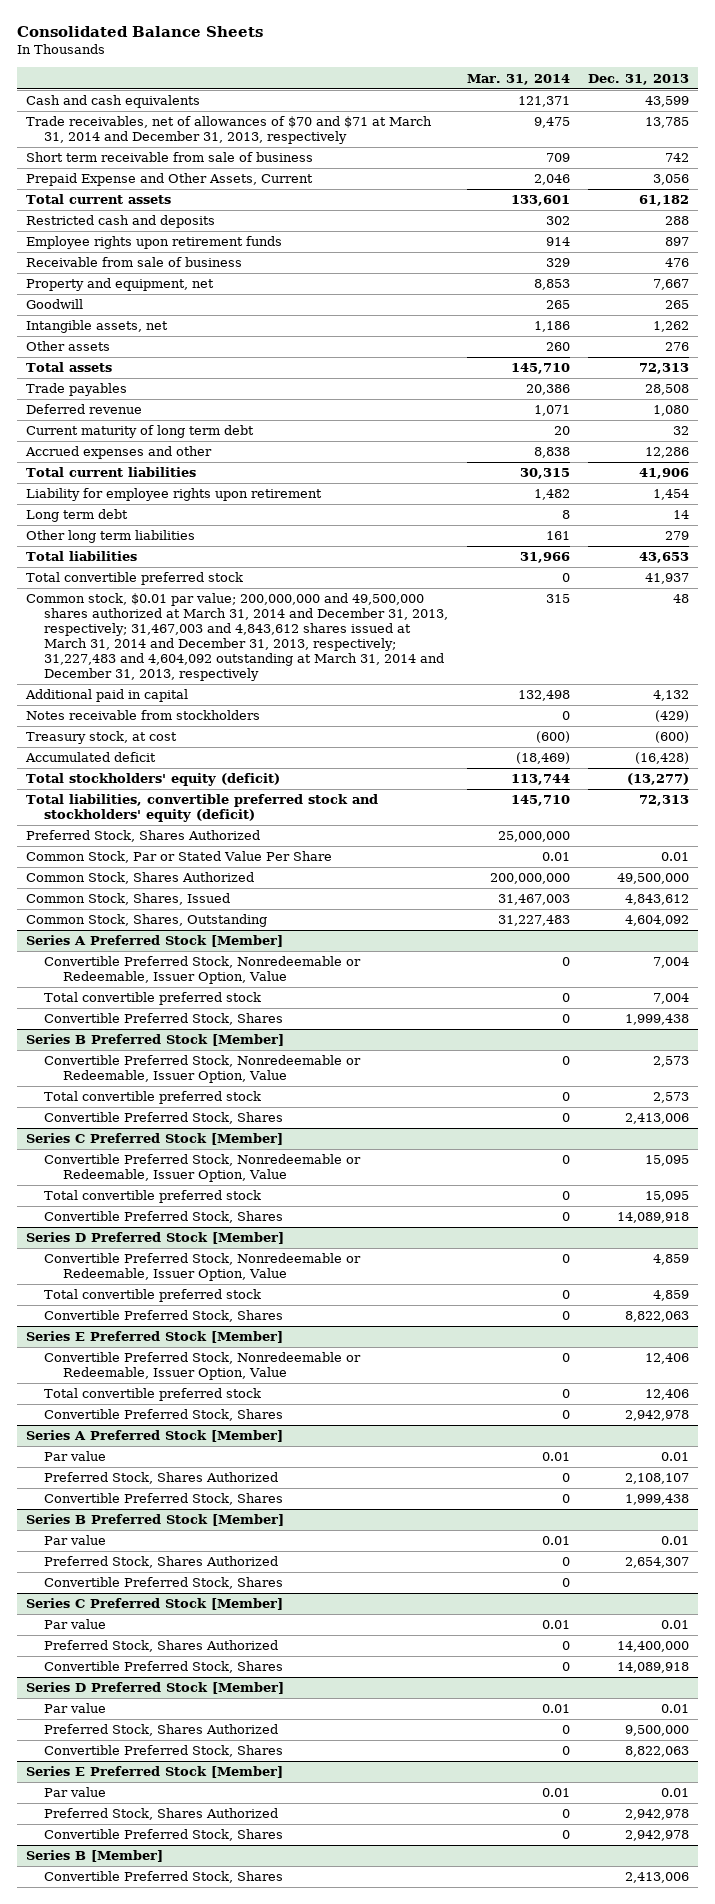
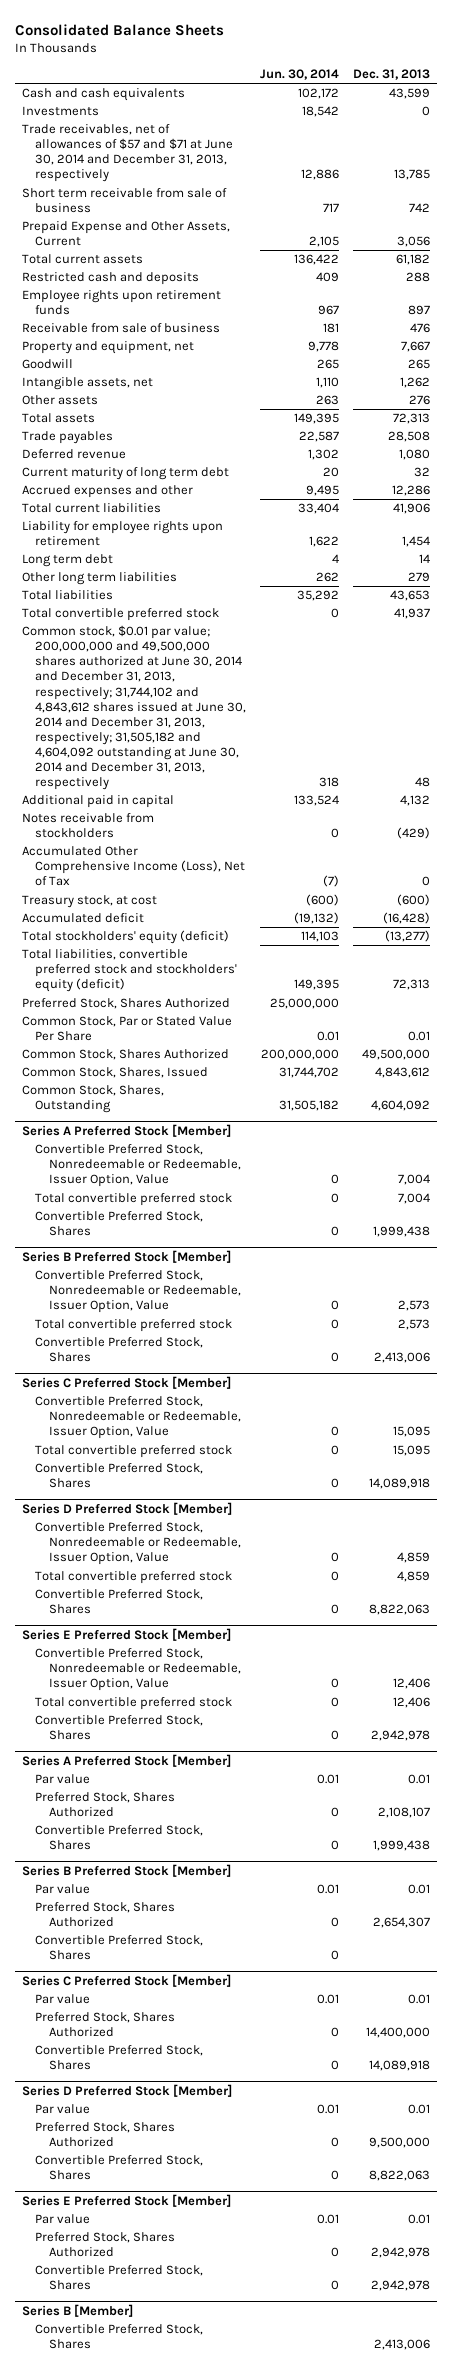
[466,73,570,85] Mar. 31, 2014 -> none
none -> [260,69,340,81] Jun. 30, 2014
none -> [21,106,99,117] Investments
[26,116,433,145] Trade receivables, net of allowances of $70 and $71 at March 31, 2014 and December 31, 2013, respectively -> [21,124,234,183] Trade receivables, net of allowances of $57 and $71 at June 30, 2014 and December 31, 2013, respectively
[26,593,449,681] Common stock, $0.01 par value; 200,000,000 and 49,500,000 shares authorized at March 31, 2014 and December 31, 2013, respectively; 31,467,003 and 4,843,612 shares issued at March 31, 2014 and December 31, 2013, respectively; 31,227,483 and 4,604,092 outstanding at March 31, 2014 and December 31, 2013, respectively -> [21,625,247,790] Common stock, $0.01 par value; 200,000,000 and 49,500,000 shares authorized at June 30, 2014 and December 31, 2013, respectively; 31,744,102 and 4,843,612 shares issued at June 30, 2014 and December 31, 2013, respectively; 31,505,182 and 4,604,092 outstanding at June 30, 2014 and December 31, 2013, respectively
none -> [21,846,246,887] Accumulated Other Comprehensive Income (Loss), Net of Tax

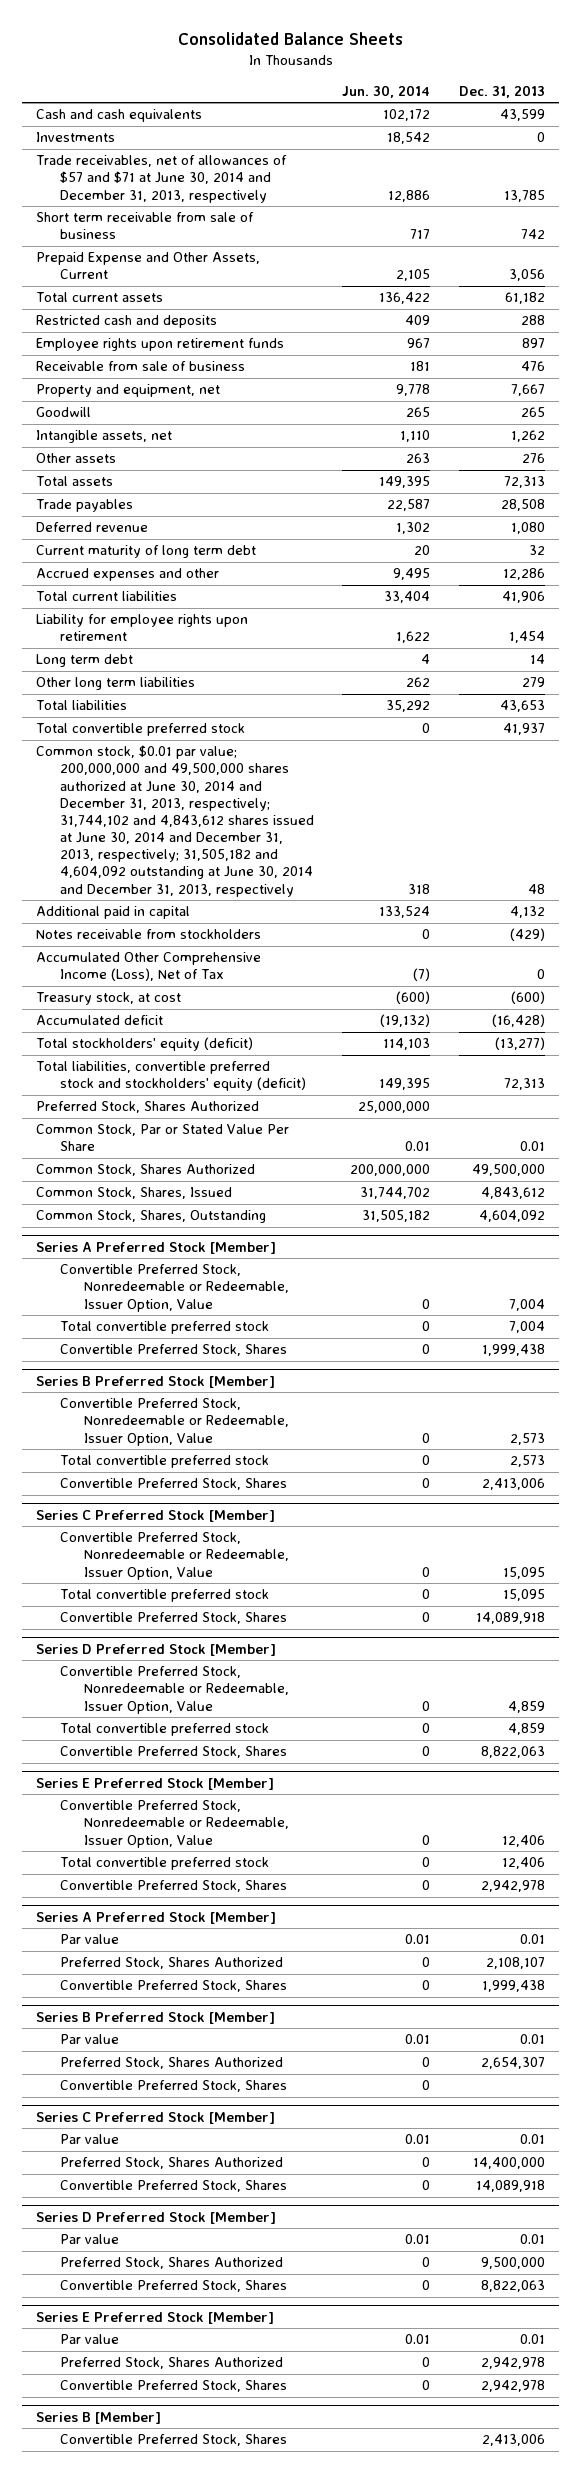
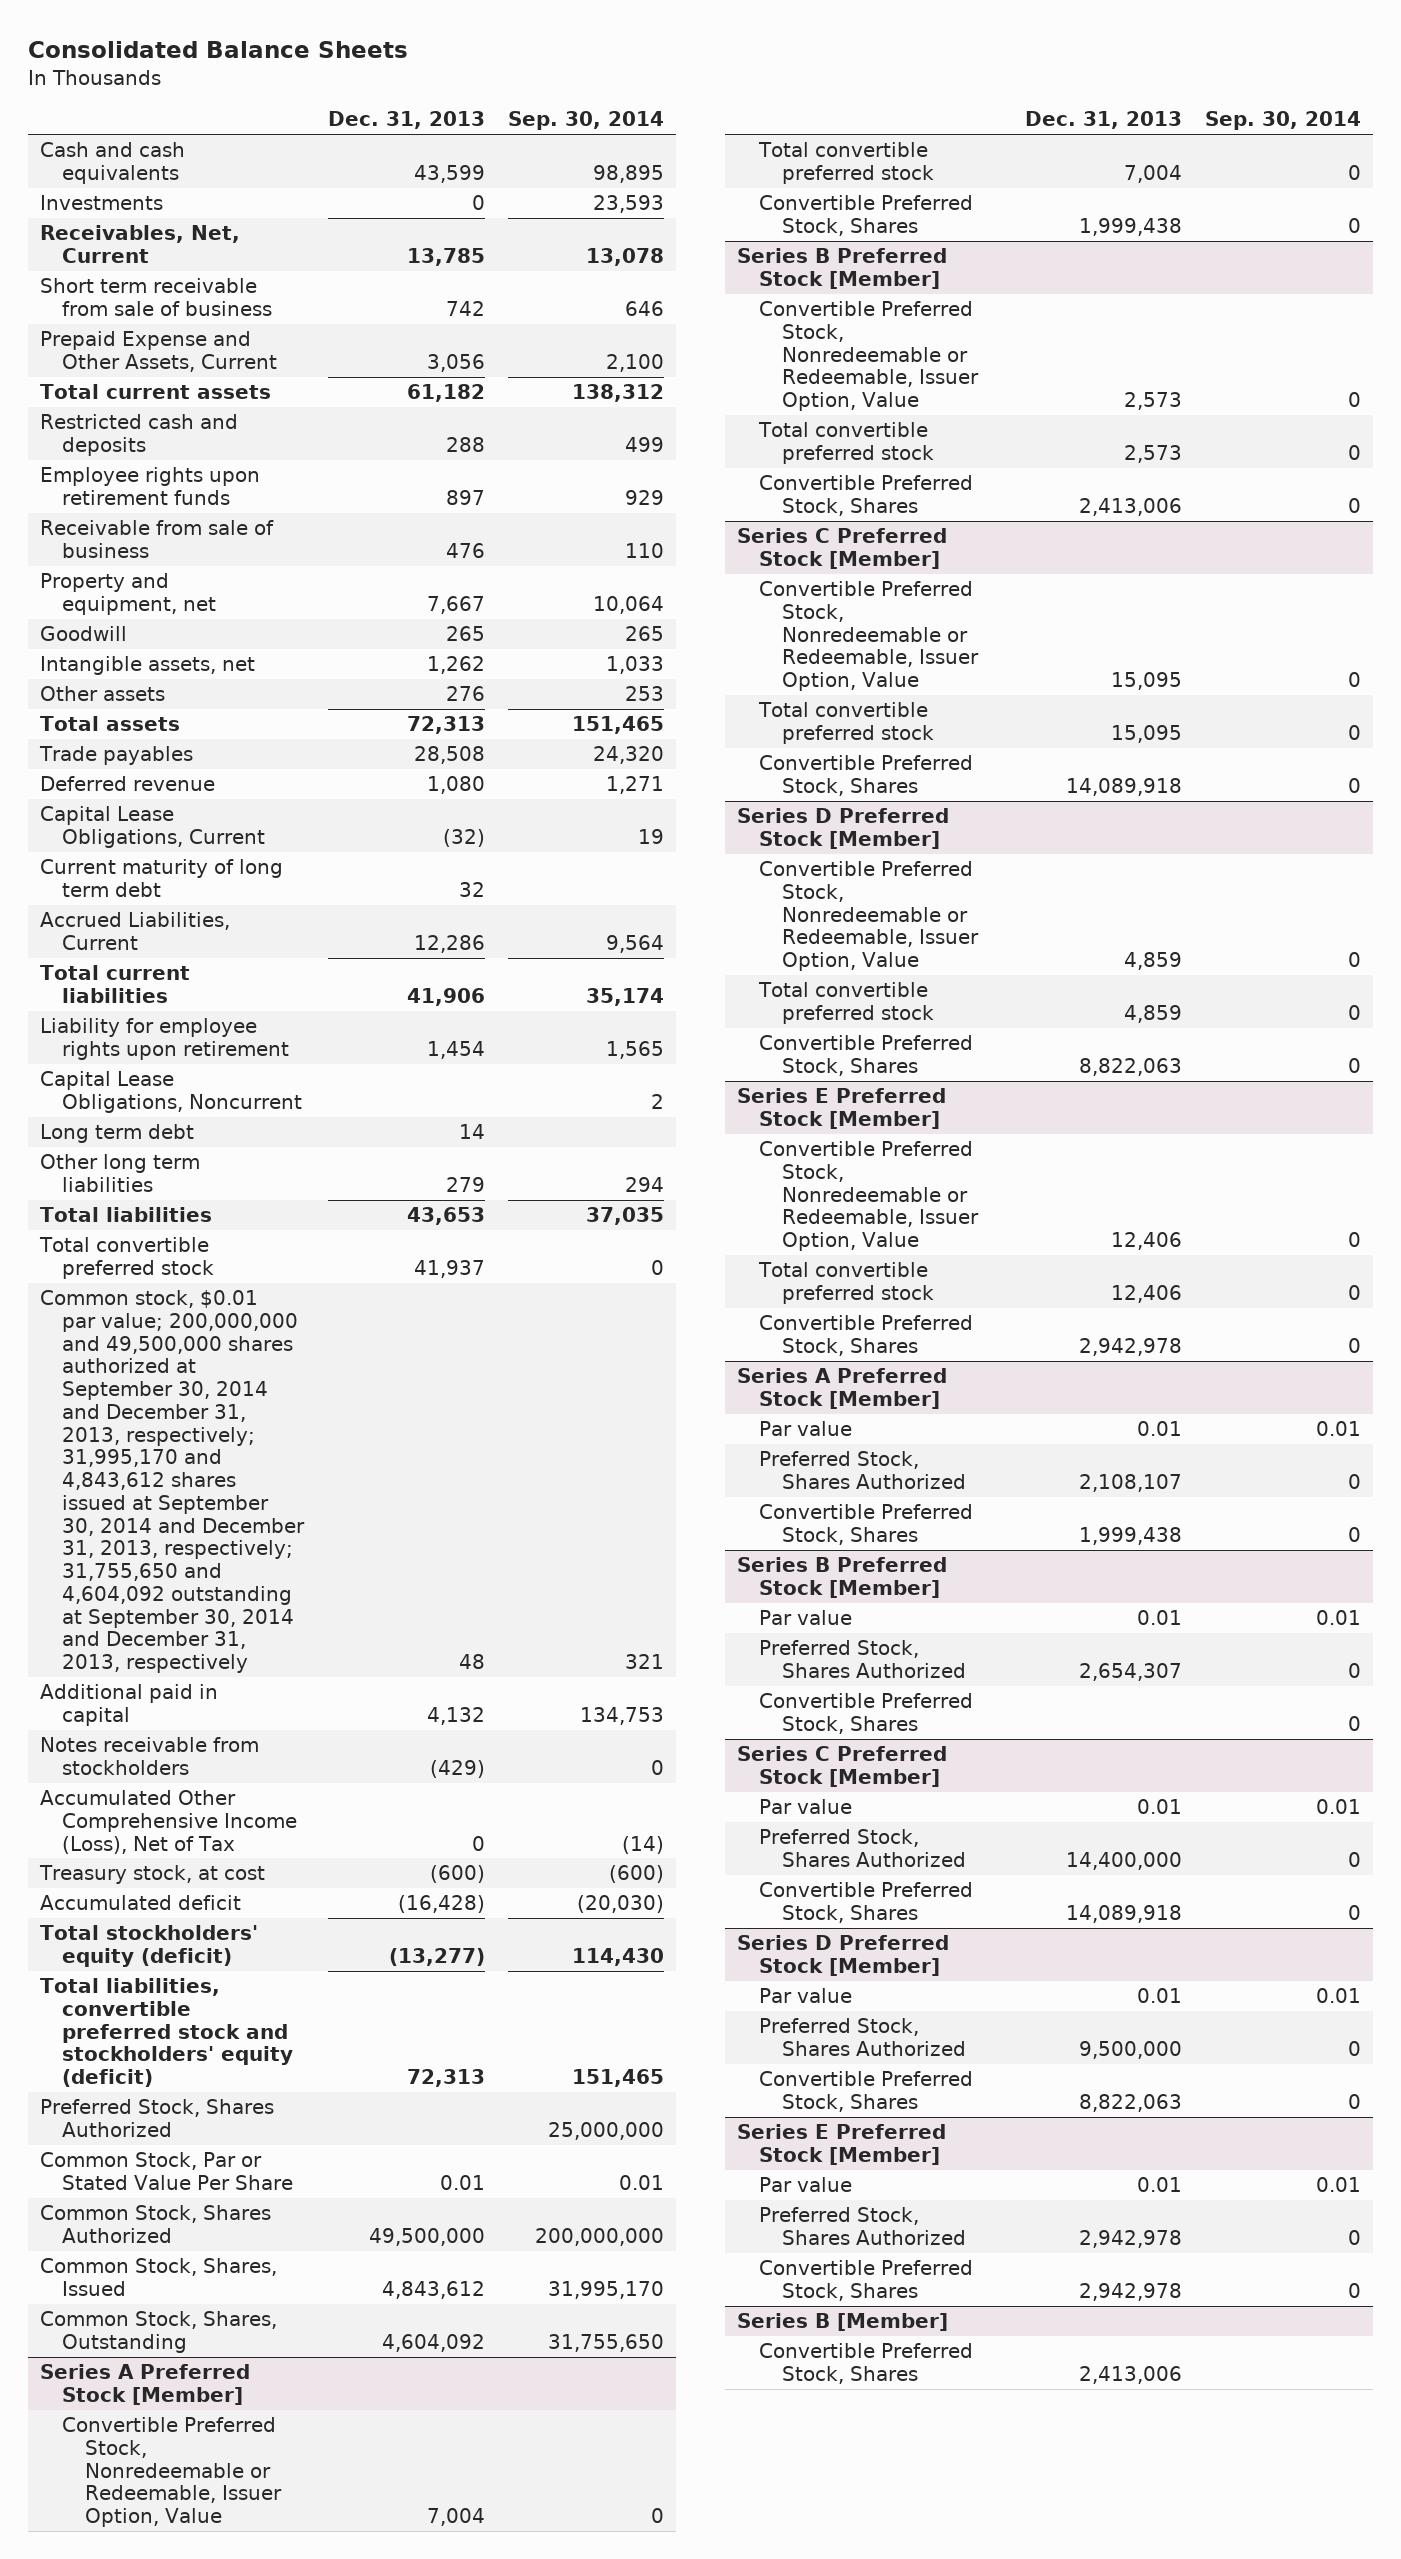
[342,85,431,99] Jun. 30, 2014 -> none
none -> [508,111,665,131] Sep. 30, 2014
[36,155,288,203] Trade receivables, net of allowances of $57 and $71 at June 30, 2014 and December 31, 2013, respectively -> [39,225,240,263] Receivables, Net, Current
none -> [39,806,266,848] Capital Lease Obligations, Current
[36,568,220,582] Accrued expenses and other -> [39,912,230,950] Accrued Liabilities, Current
none -> [39,1071,303,1113] Capital Lease Obligations, Noncurrent
[36,745,315,897] Common stock, $0.01 par value; 200,000,000 and 49,500,000 shares authorized at June 30, 2014 and December 31, 2013, respectively; 31,744,102 and 4,843,612 shares issued at June 30, 2014 and December 31, 2013, respectively; 31,505,182 and 4,604,092 outstanding at June 30, 2014 and December 31, 2013, respectively -> [39,1290,306,1674] Common stock, $0.01 par value; 200,000,000 and 49,500,000 shares authorized at September 30, 2014 and December 31, 2013, respectively; 31,995,170 and 4,843,612 shares issued at September 30, 2014 and December 31, 2013, respectively; 31,755,650 and 4,604,092 outstanding at September 30, 2014 and December 31, 2013, respectively

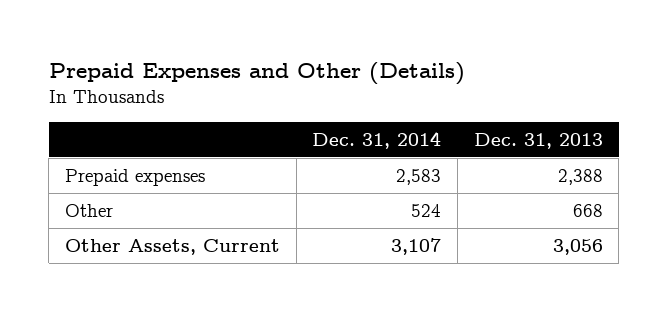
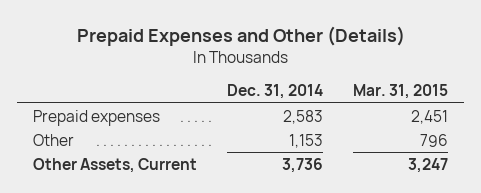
[473,132,603,149] Dec. 31, 2013 -> none
none -> [353,84,449,100] Mar. 31, 2015
[411,204,442,218] 524 -> [289,133,324,148] 1,153
[391,238,442,256] 3,107 -> [282,157,324,173] 3,736

